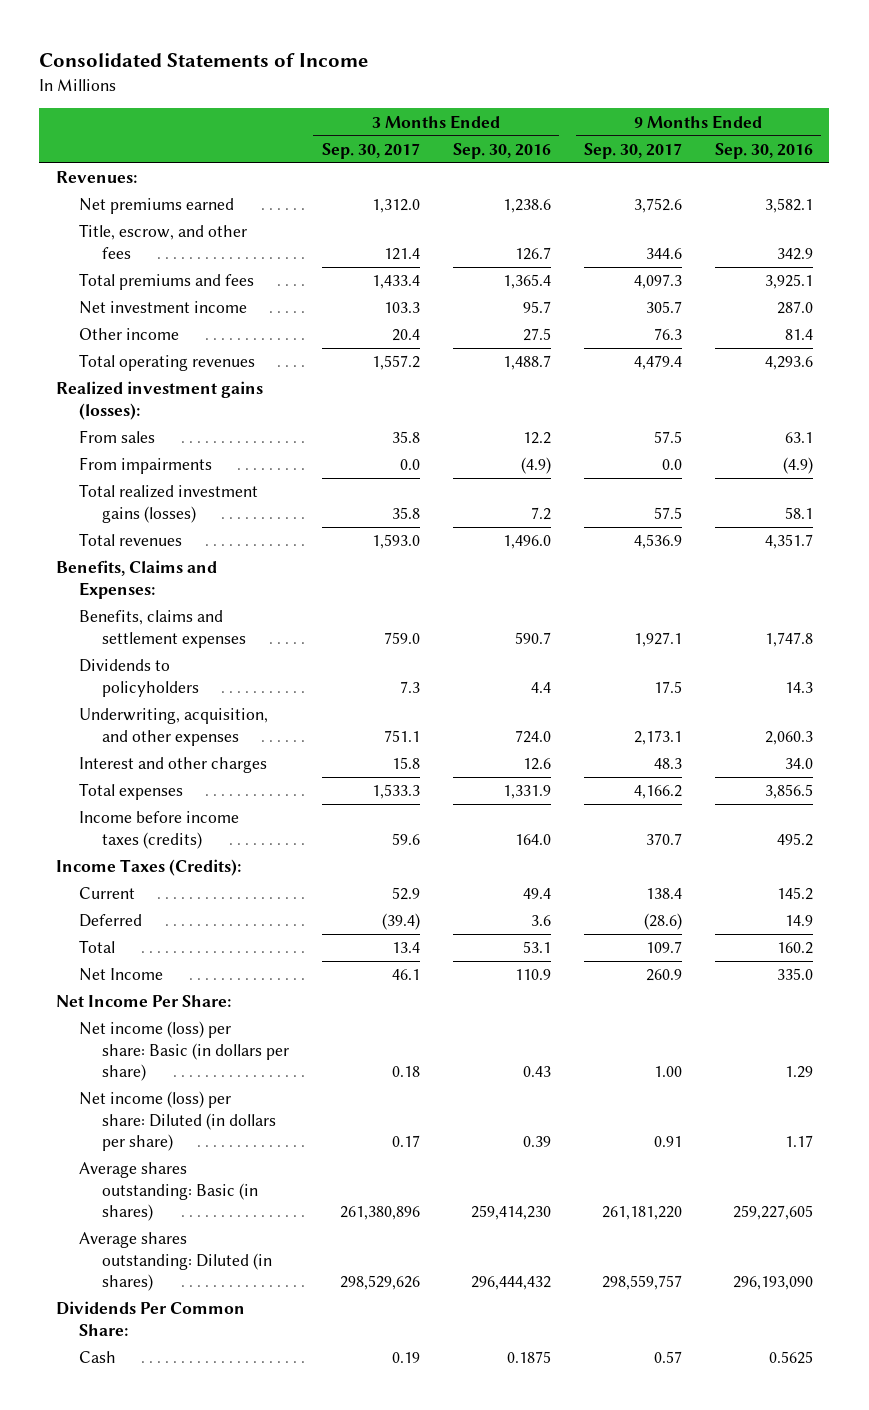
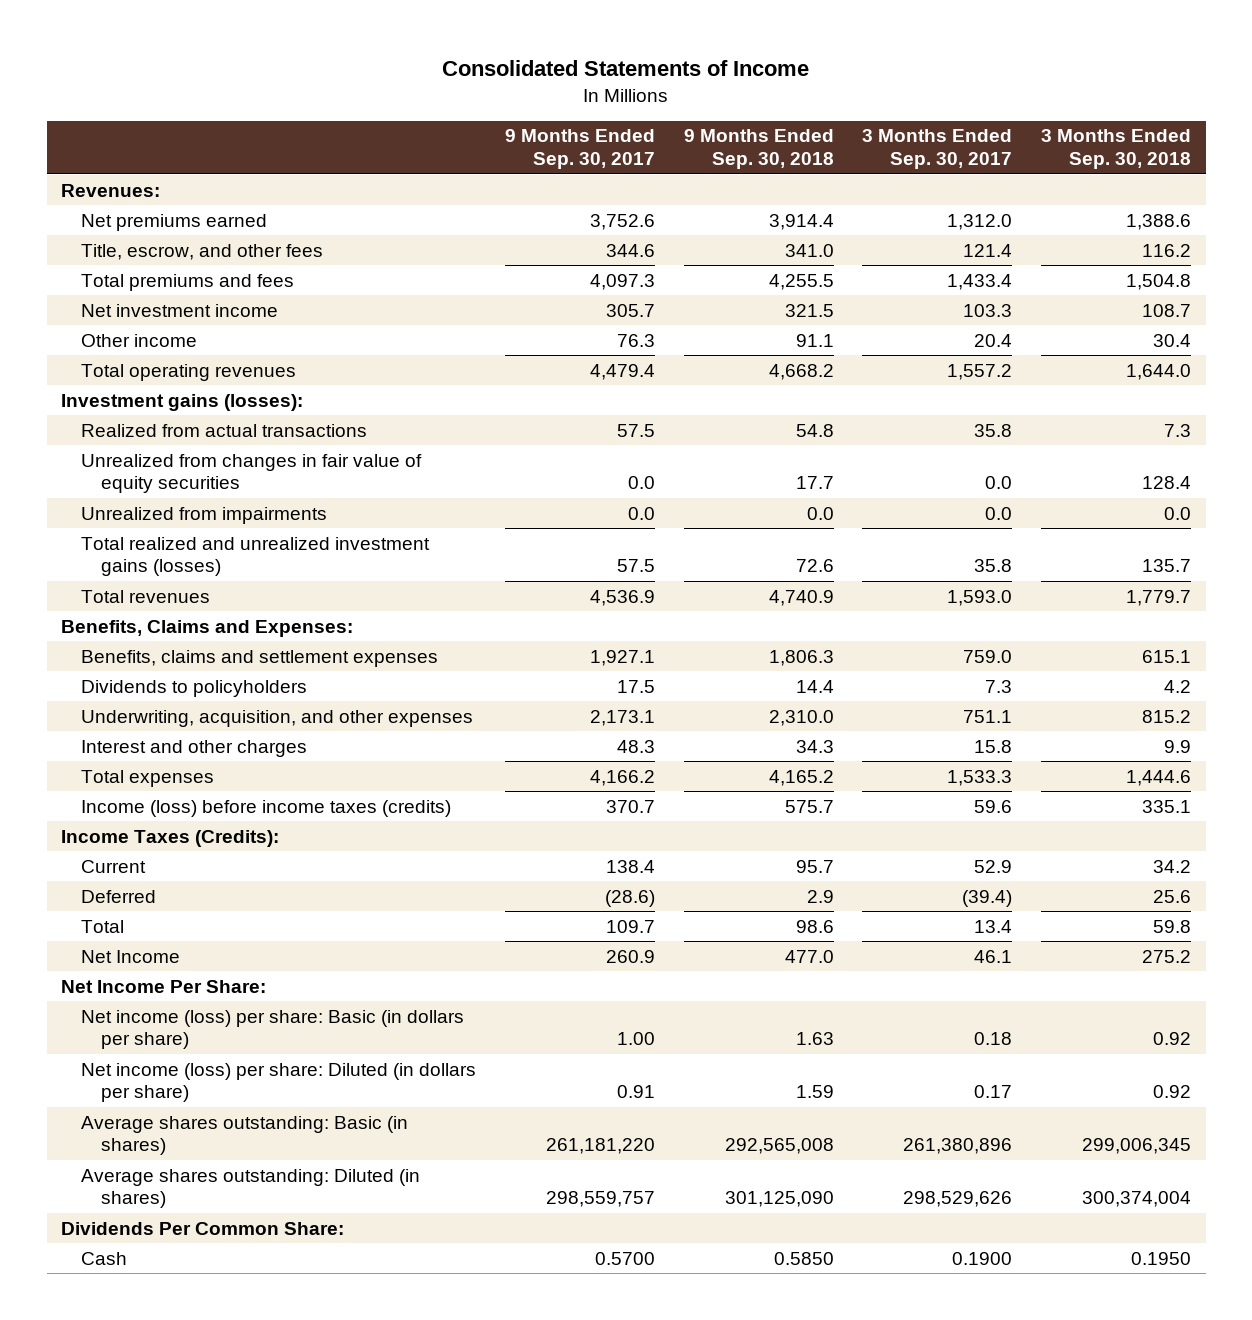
[452,142,551,159] Sep. 30, 2016 -> none
[714,142,813,159] Sep. 30, 2016 -> none
none -> [683,129,834,169] 9 Months Ended Sep. 30, 2018
none -> [1041,129,1192,169] 3 Months Ended Sep. 30, 2018
[55,381,263,420] Realized investment gains (losses): -> [60,393,303,411] Investment gains (losses):
[78,430,155,444] From sales -> [81,423,368,437] Realized from actual transactions
none -> [81,453,423,494] Unrealized from changes in fair value of equity securities
[78,457,212,475] From impairments -> [81,506,328,524] Unrealized from impairments
[78,484,258,523] Total realized investment gains (losses) -> [81,536,431,577] Total realized and unrealized investment gains (losses)
[78,811,239,849] Income before income taxes (credits) -> [81,799,452,817] Income (loss) before income taxes (credits)
[391,1352,420,1364] 0.19 -> [952,1251,1013,1265] 0.1900
[653,1351,682,1364] 0.57 -> [594,1251,655,1265] 0.5700

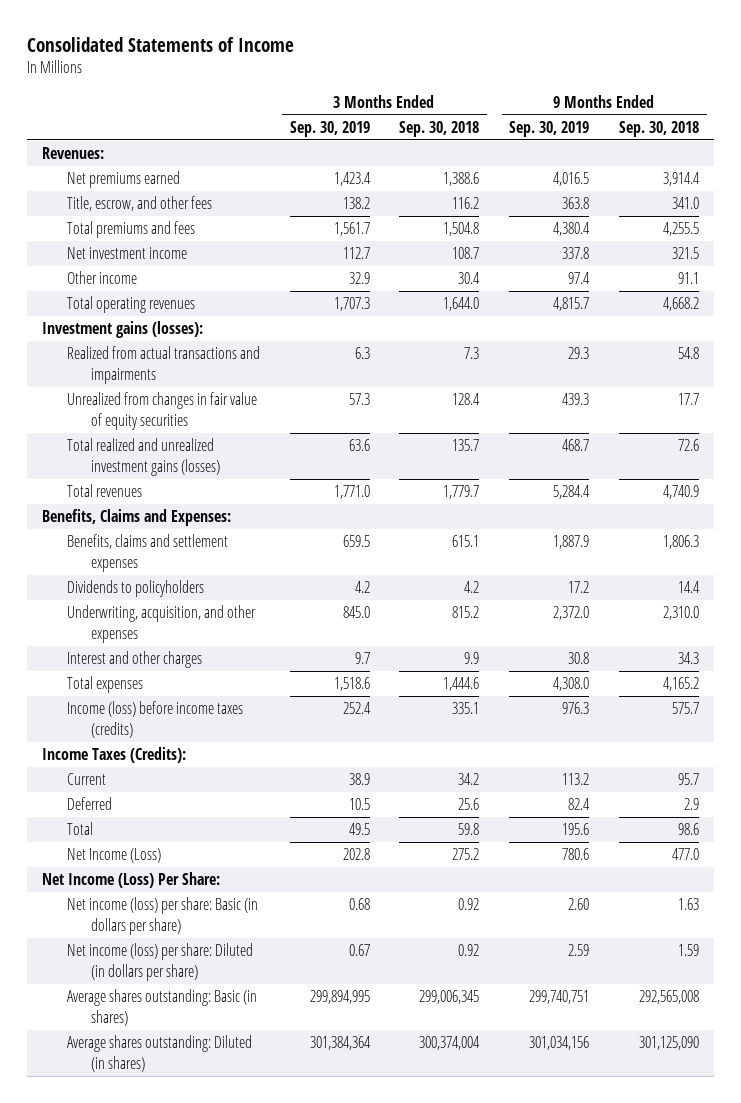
[504,129,655,169] 9 Months Ended Sep. 30, 2017 -> none
[862,129,1013,169] 3 Months Ended Sep. 30, 2017 -> none
none -> [289,120,370,137] Sep. 30, 2019
none -> [509,120,590,137] Sep. 30, 2019
[81,423,368,437] Realized from actual transactions -> [66,346,260,385] Realized from actual transactions and impairments
[81,506,328,524] Unrealized from impairments -> none
[81,949,181,963] Net Income -> [66,848,161,864] Net Income (Loss)
[60,979,266,993] Net Income Per Share: -> [41,872,220,889] Net Income (Loss) Per Share:
[60,1221,344,1235] Dividends Per Common Share: -> none
[81,1251,128,1265] Cash -> none

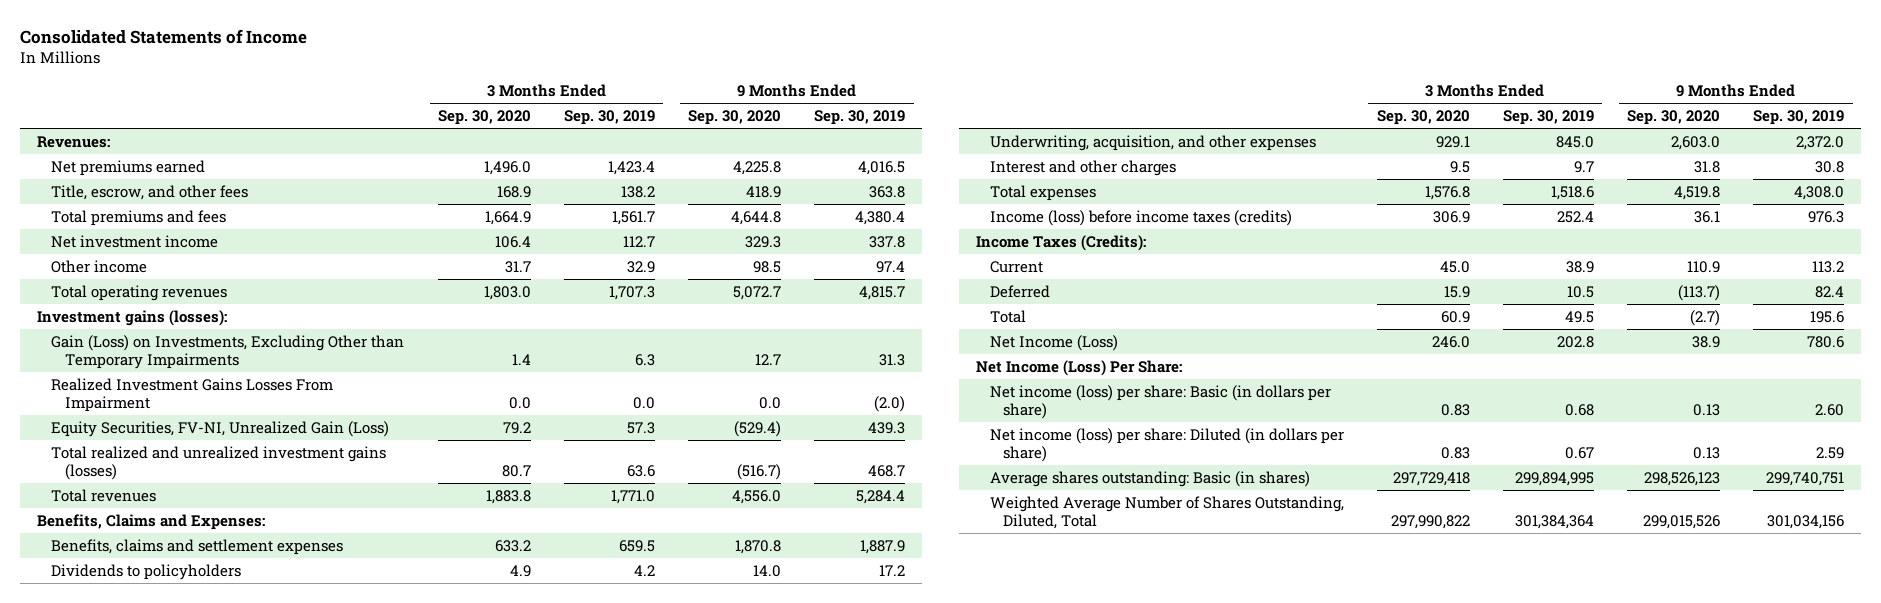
[399,120,480,137] Sep. 30, 2018 -> none
[619,120,700,137] Sep. 30, 2018 -> none
none -> [437,109,531,125] Sep. 30, 2020
none -> [688,109,782,125] Sep. 30, 2020
[66,346,260,385] Realized from actual transactions and impairments -> none
none -> [50,334,404,369] Gain (Loss) on Investments, Excluding Other than Temporary Impairments
none -> [50,377,333,412] Realized Investment Gains Losses From Impairment
[66,392,257,431] Unrealized from changes in fair value of equity securities -> [50,420,389,437] Equity Securities, FV-NI, Unrealized Gain (Loss)
[66,1035,252,1073] Average shares outstanding: Diluted (in shares) -> [989,495,1344,529] Weighted Average Number of Shares Outstanding, Diluted, Total

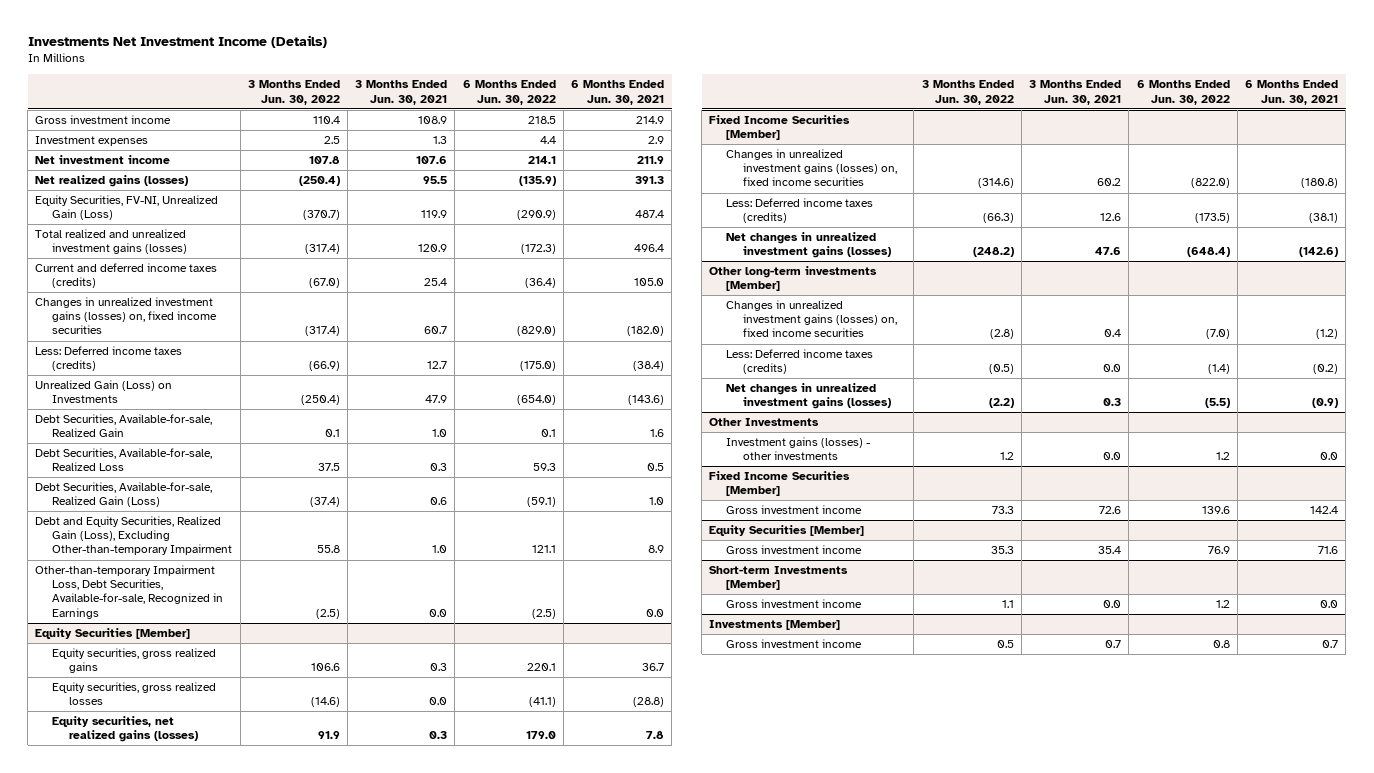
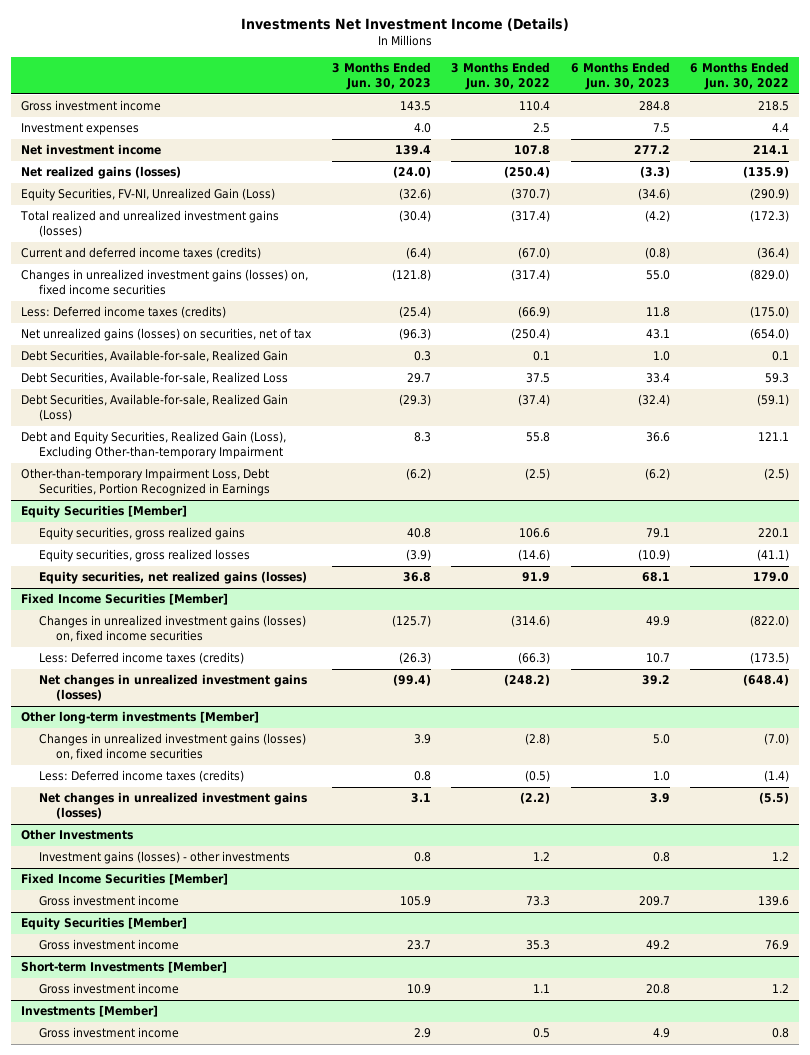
[355,80,448,105] 3 Months Ended Jun. 30, 2021 -> none
[571,80,665,105] 6 Months Ended Jun. 30, 2021 -> none
none -> [331,62,431,91] 3 Months Ended Jun. 30, 2023
none -> [570,62,670,91] 6 Months Ended Jun. 30, 2023
[35,380,173,404] Unrealized Gain (Loss) on Investments -> [21,328,313,342] Net unrealized gains (losses) on securities, net of tax
[35,565,224,619] Other-than-temporary Impairment Loss, Debt Securities, Available-for-sale, Recognized in Earnings -> [21,468,270,497] Other-than-temporary Impairment Loss, Debt Securities, Portion Recognized in Earnings

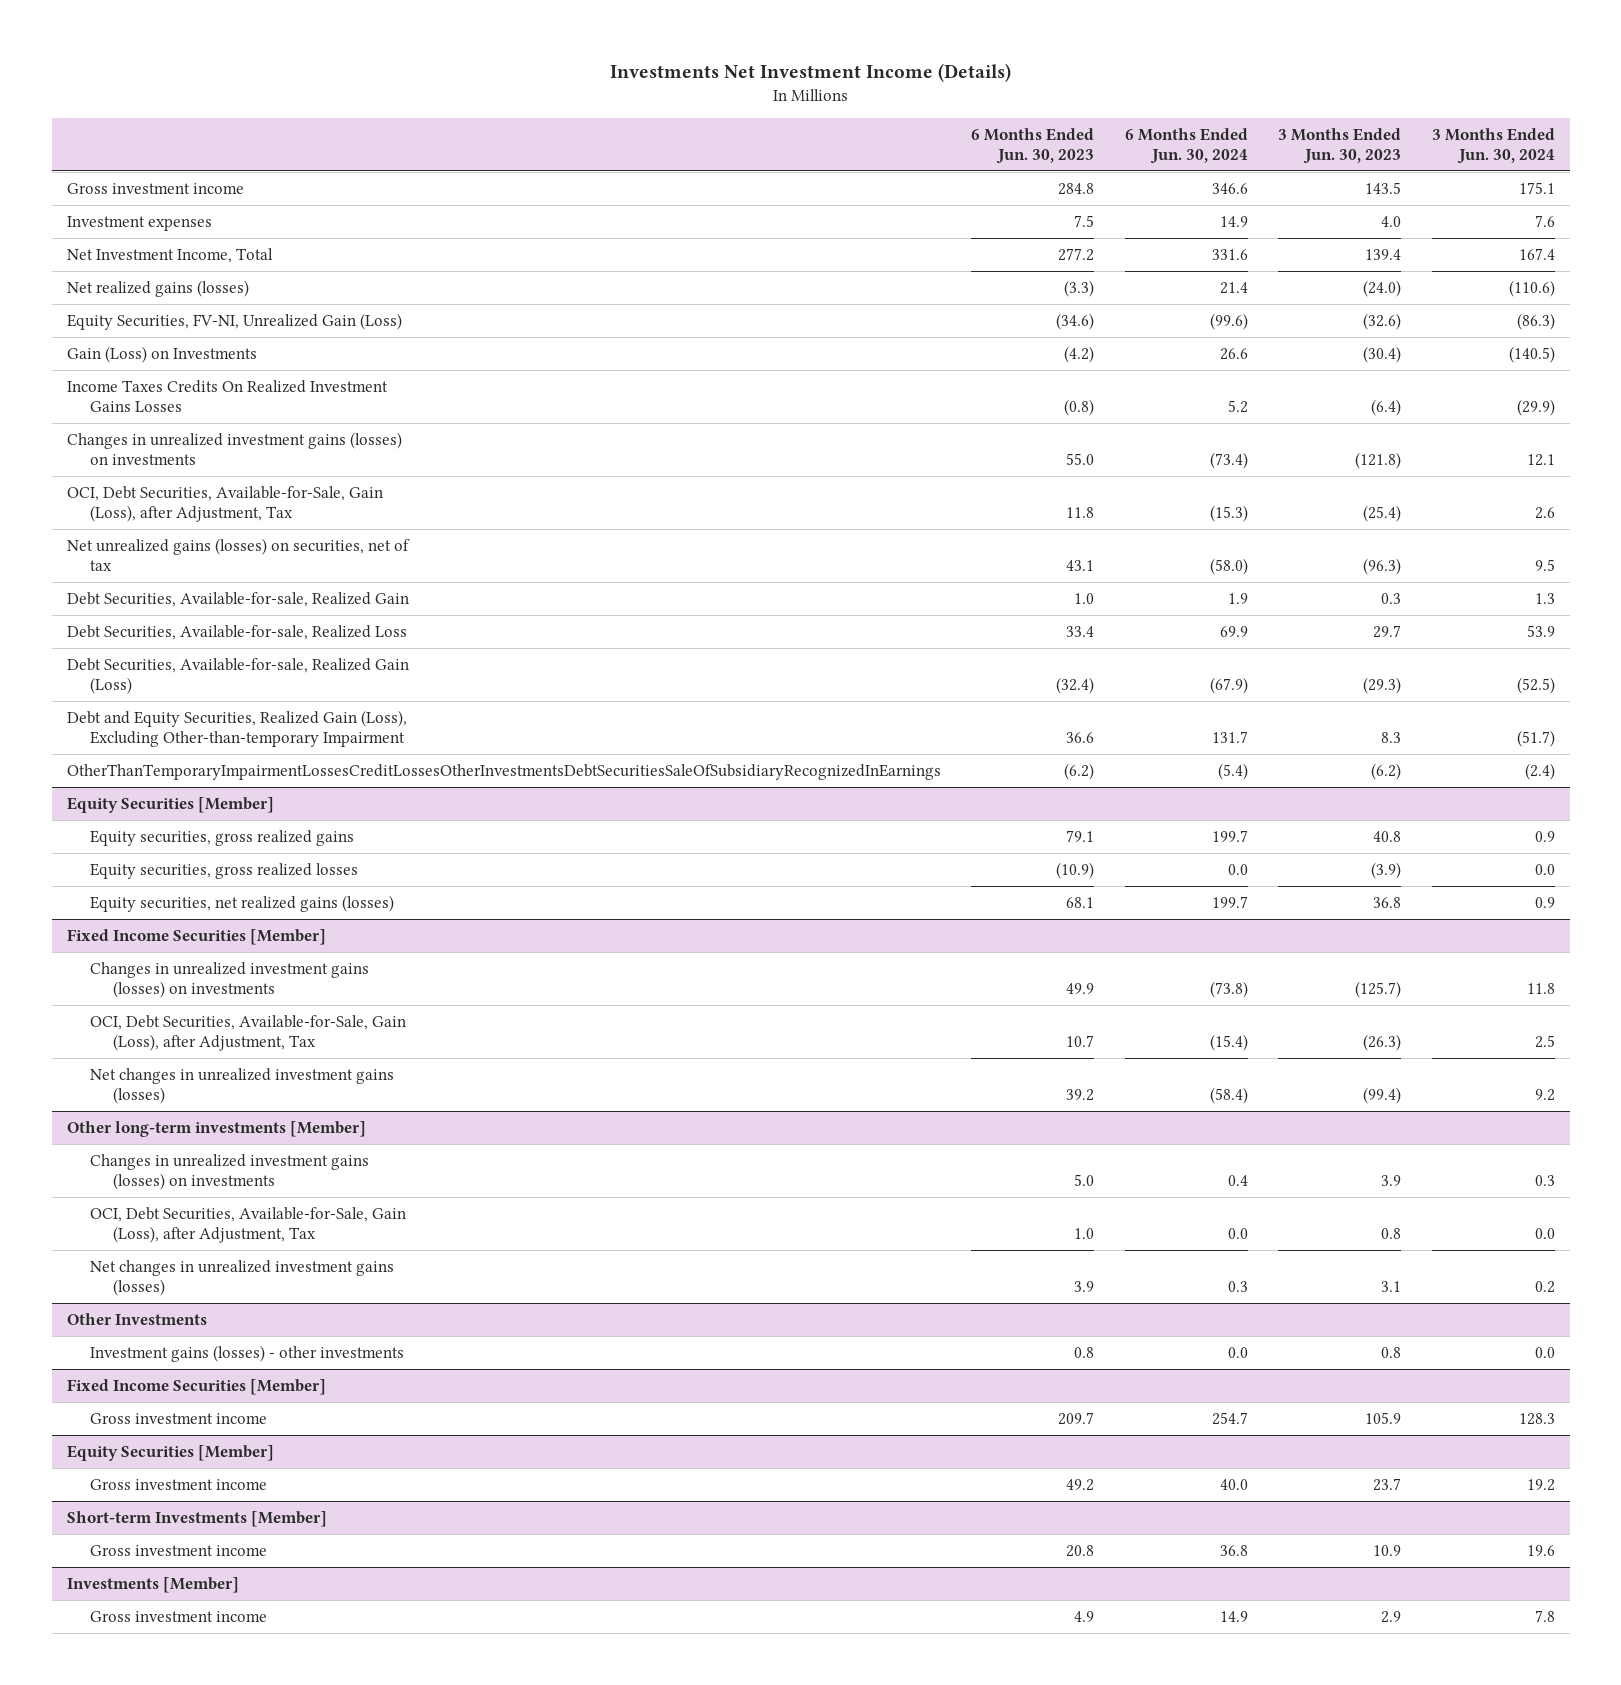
[451,62,551,91] 3 Months Ended Jun. 30, 2022 -> none
[690,62,790,91] 6 Months Ended Jun. 30, 2022 -> none
none -> [1124,127,1248,164] 6 Months Ended Jun. 30, 2024
none -> [1431,127,1555,164] 3 Months Ended Jun. 30, 2024
[21,144,162,156] Net investment income -> [66,247,273,263] Net Investment Income, Total
[20,210,280,238] Total realized and unrealized investment gains (losses) -> [66,345,257,363] Gain (Loss) on Investments
[21,247,262,260] Current and deferred income taxes (credits) -> [66,379,388,413] Income Taxes Credits On Realized Investment Gains Losses
[21,269,309,296] Changes in unrealized investment gains (losses) on, fixed income securities -> [66,431,402,466] Changes in unrealized investment gains (losses) on investments
[21,306,227,319] Less: Deferred income taxes (credits) -> [66,485,383,523] OCI, Debt Securities, Available-for-Sale, Gain (Loss), after Adjustment, Tax
[21,468,270,497] Other-than-temporary Impairment Loss, Debt Securities, Portion Recognized in Earnings -> [66,763,941,780] OtherThanTemporaryImpairmentLossesCreditLossesOtherInvestmentsDebtSecuritiesSaleOfSubsidiaryRecognizedInEarnings
[38,615,306,643] Changes in unrealized investment gains (losses) on, fixed income securities -> [89,961,369,999] Changes in unrealized investment gains (losses) on investments
[38,652,244,665] Less: Deferred income taxes (credits) -> [89,1014,406,1052] OCI, Debt Securities, Available-for-Sale, Gain (Loss), after Adjustment, Tax
[38,733,306,761] Changes in unrealized investment gains (losses) on, fixed income securities -> [89,1153,369,1191] Changes in unrealized investment gains (losses) on investments
[38,770,244,783] Less: Deferred income taxes (credits) -> [89,1206,406,1244] OCI, Debt Securities, Available-for-Sale, Gain (Loss), after Adjustment, Tax

